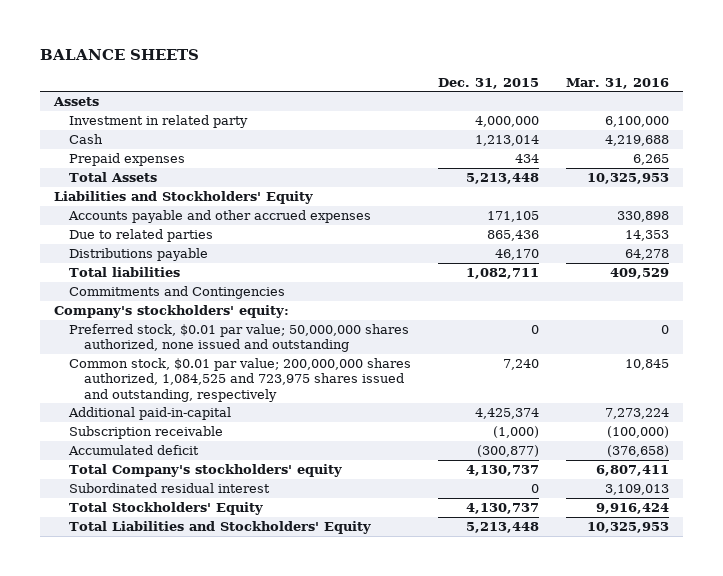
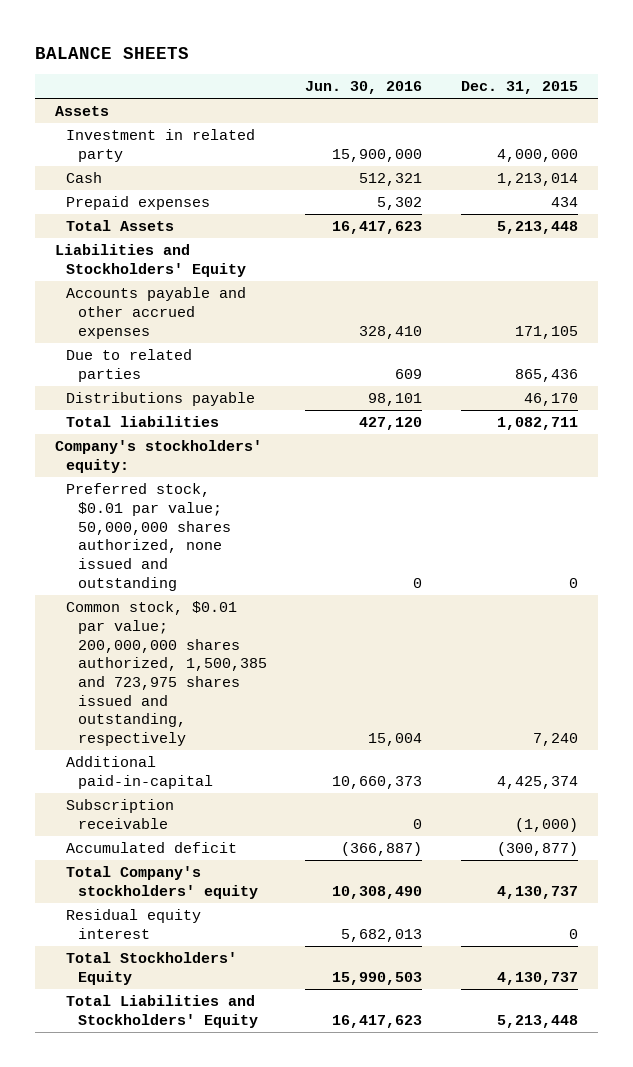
[566,77,670,89] Mar. 31, 2016 -> none
none -> [305,80,423,94] Jun. 30, 2016
[68,285,285,299] Commitments and Contingencies -> none
[68,357,411,402] Common stock, $0.01 par value; 200,000,000 shares authorized, 1,084,525 and 723,975 shares issued and outstanding, respectively -> [66,601,267,747] Common stock, $0.01 par value; 200,000,000 shares authorized, 1,500,385 and 723,975 shares issued and outstanding, respectively
[68,482,270,493] Subordinated residual interest -> [66,909,202,939] Residual equity interest

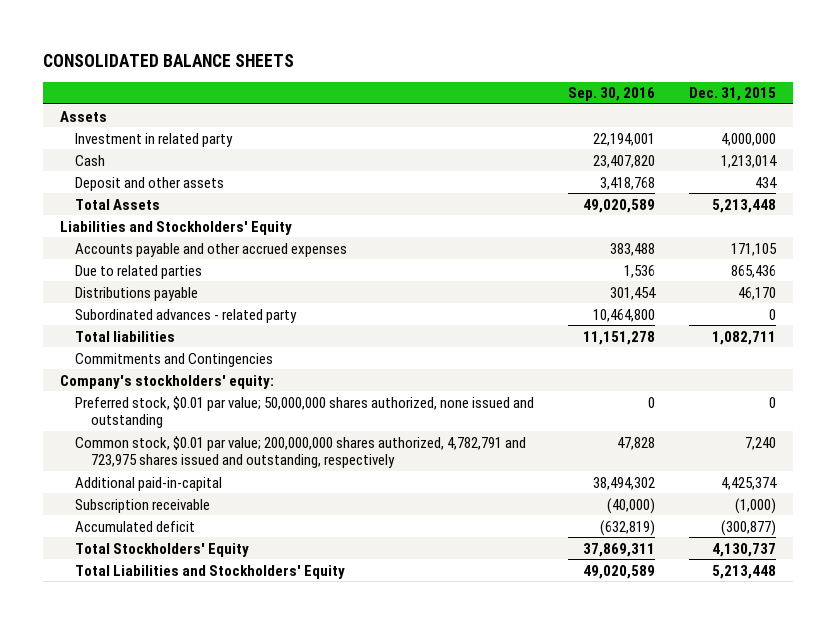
[35,46,190,59] BALANCE SHEETS -> [42,53,294,67] CONSOLIDATED BALANCE SHEETS
[305,80,423,94] Jun. 30, 2016 -> none
none -> [568,87,656,102] Sep. 30, 2016
[66,196,211,211] Prepaid expenses -> [75,176,225,191] Deposit and other assets
none -> [75,308,298,323] Subordinated advances - related party
none -> [75,352,274,367] Commitments and Contingencies
[66,601,267,747] Common stock, $0.01 par value; 200,000,000 shares authorized, 1,500,385 and 723,975 shares issued and outstanding, respectively -> [75,435,527,468] Common stock, $0.01 par value; 200,000,000 shares authorized, 4,782,791 and 723,975 shares issued and outstanding, respectively
[66,866,258,899] Total Company's stockholders' equity -> none
[66,909,202,939] Residual equity interest -> none

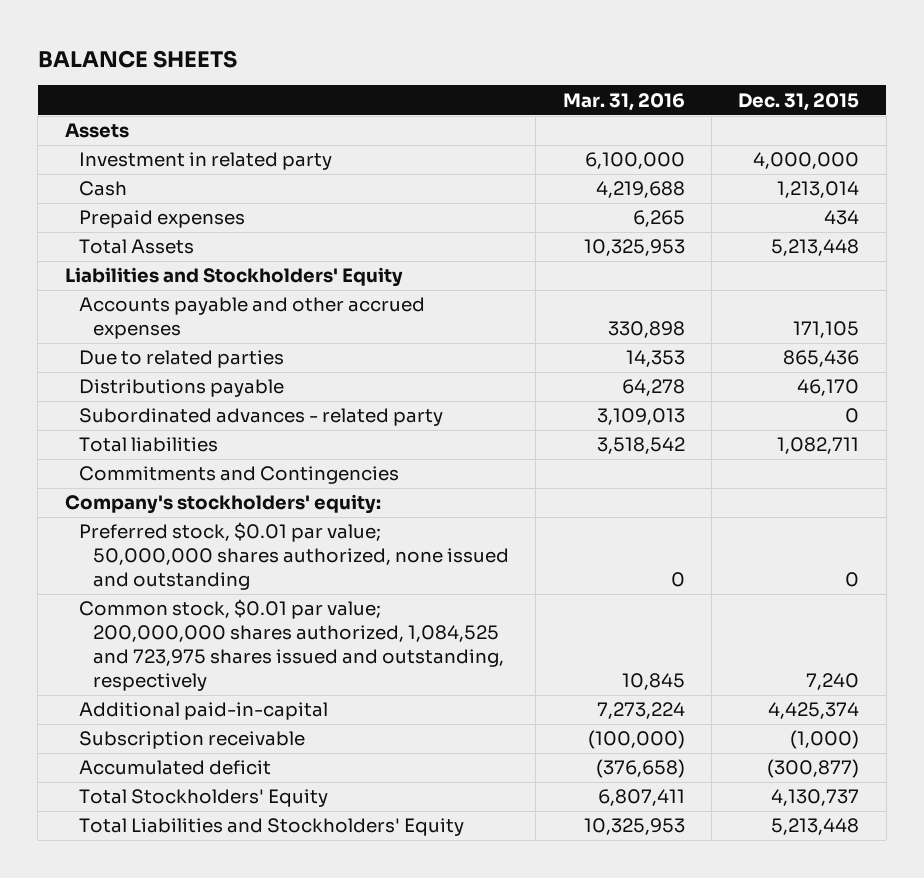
[42,53,294,67] CONSOLIDATED BALANCE SHEETS -> [37,49,237,68] BALANCE SHEETS
[568,87,656,102] Sep. 30, 2016 -> none
none -> [562,92,685,111] Mar. 31, 2016
[75,176,225,191] Deposit and other assets -> [78,210,245,229] Prepaid expenses
[75,435,527,468] Common stock, $0.01 par value; 200,000,000 shares authorized, 4,782,791 and 723,975 shares issued and outstanding, respectively -> [78,599,505,691] Common stock, $0.01 par value; 200,000,000 shares authorized, 1,084,525 and 723,975 shares issued and outstanding, respectively

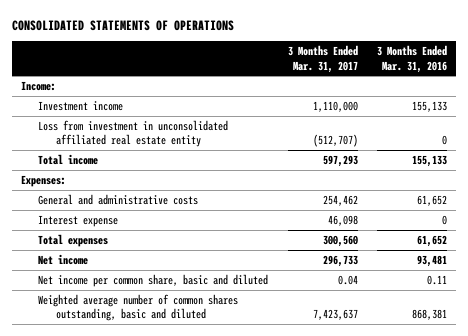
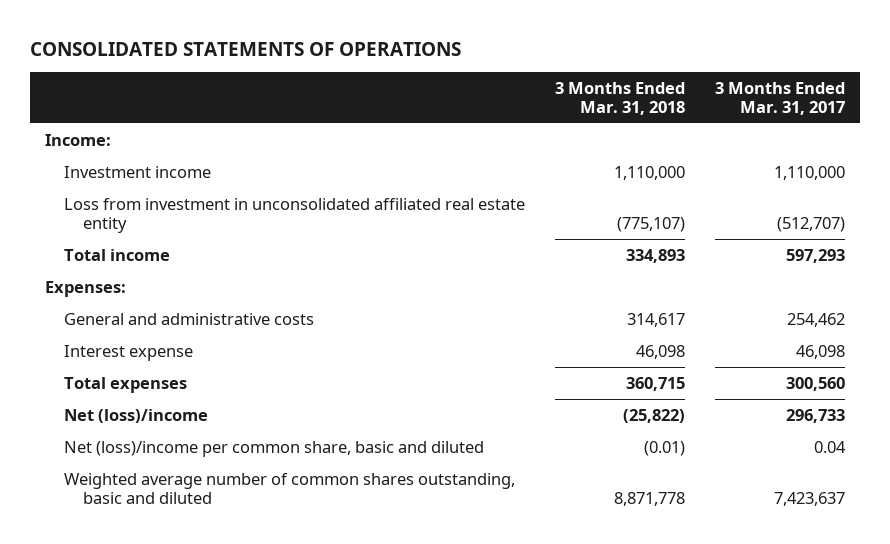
[376,45,447,73] 3 Months Ended Mar. 31, 2016 -> none
none -> [555,81,686,116] 3 Months Ended Mar. 31, 2018
[38,253,89,265] Net income -> [64,408,209,423] Net (loss)/income
[38,273,269,287] Net income per common share, basic and diluted -> [64,440,485,457] Net (loss)/income per common share, basic and diluted

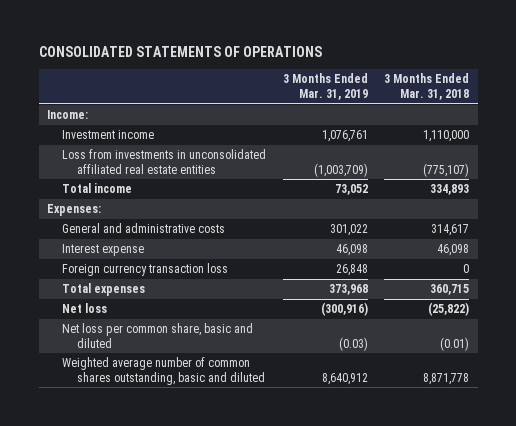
[714,81,845,116] 3 Months Ended Mar. 31, 2017 -> none
none -> [282,73,368,101] 3 Months Ended Mar. 31, 2019
[64,197,526,234] Loss from investment in unconsolidated affiliated real estate entity -> [62,149,267,174] Loss from investments in unconsolidated affiliated real estate entities
none -> [62,263,229,277] Foreign currency transaction loss
[64,408,209,423] Net (loss)/income -> [62,303,108,314] Net loss
[64,440,485,457] Net (loss)/income per common share, basic and diluted -> [62,323,254,348] Net loss per common share, basic and diluted

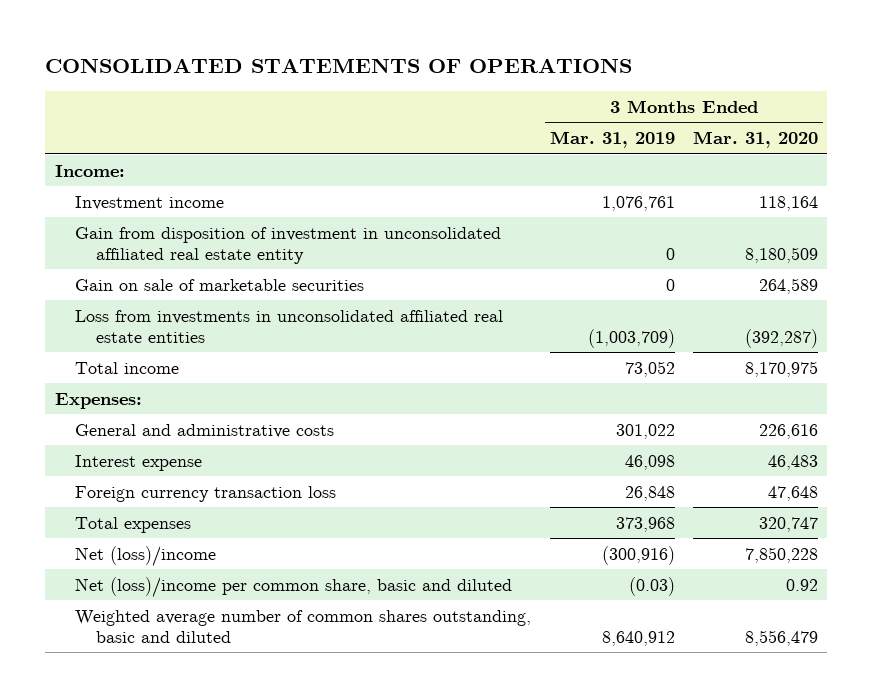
[384,73,470,101] 3 Months Ended Mar. 31, 2018 -> none
none -> [693,131,819,149] Mar. 31, 2020
none -> [75,226,502,264] Gain from disposition of investment in unconsolidated affiliated real estate entity
none -> [75,278,365,291] Gain on sale of marketable securities
[62,303,108,314] Net loss -> [75,545,217,567] Net (loss)/income
[62,323,254,348] Net loss per common share, basic and diluted -> [75,576,513,598] Net (loss)/income per common share, basic and diluted

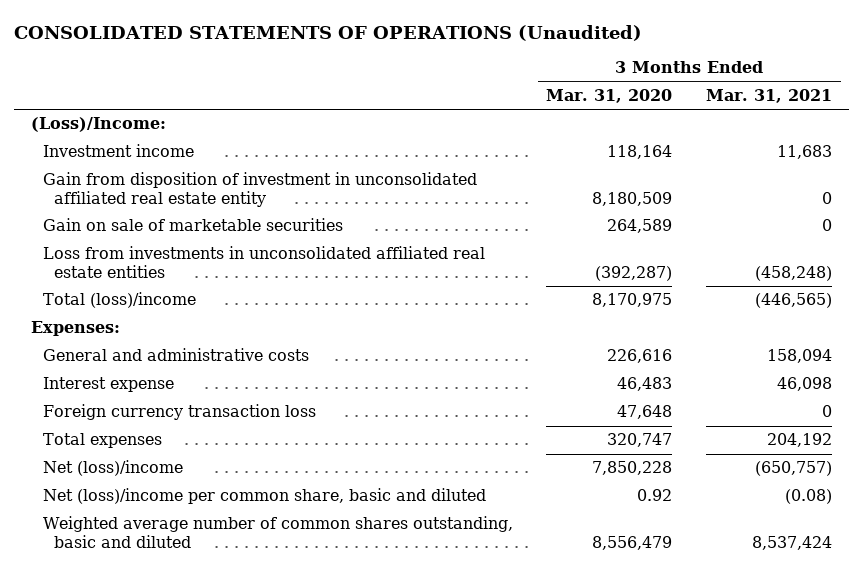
[45,58,633,74] CONSOLIDATED STATEMENTS OF OPERATIONS -> [14,24,643,41] CONSOLIDATED STATEMENTS OF OPERATIONS (Unaudited)
[549,131,675,149] Mar. 31, 2019 -> none
none -> [706,89,833,104] Mar. 31, 2021
[54,164,125,177] Income: -> [31,117,167,133] (Loss)/Income:
[75,361,180,374] Total income -> [42,292,196,309] Total (loss)/income

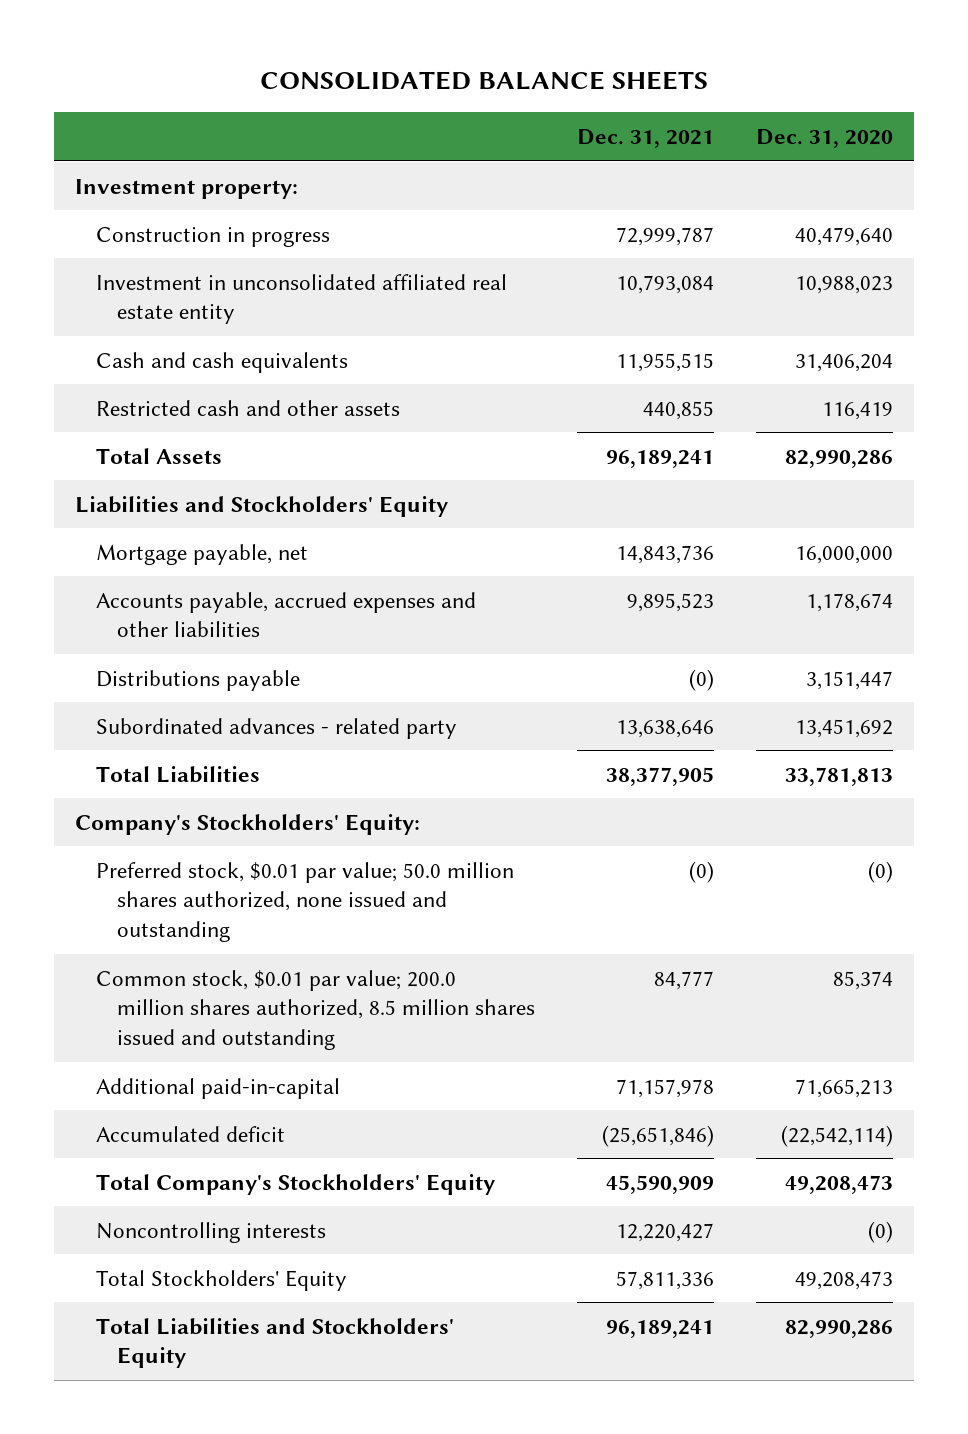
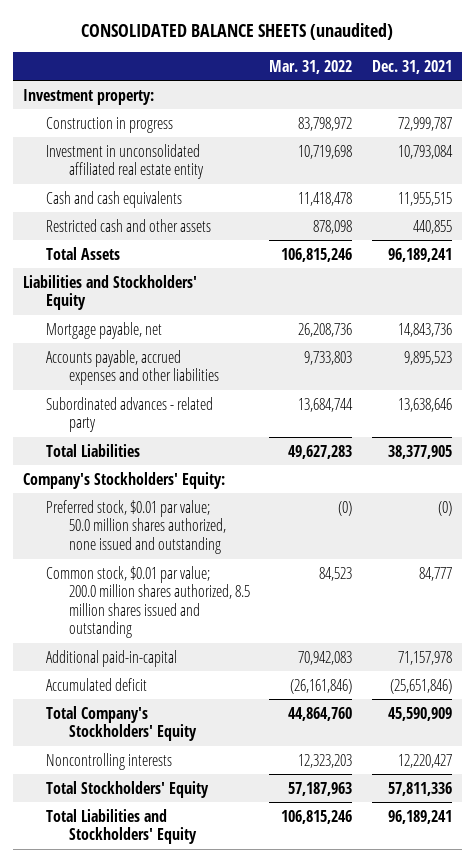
[259,71,708,91] CONSOLIDATED BALANCE SHEETS -> [81,22,394,40] CONSOLIDATED BALANCE SHEETS (unaudited)
[756,128,894,148] Dec. 31, 2020 -> none
none -> [269,59,353,74] Mar. 31, 2022
[95,669,300,691] Distributions payable -> none

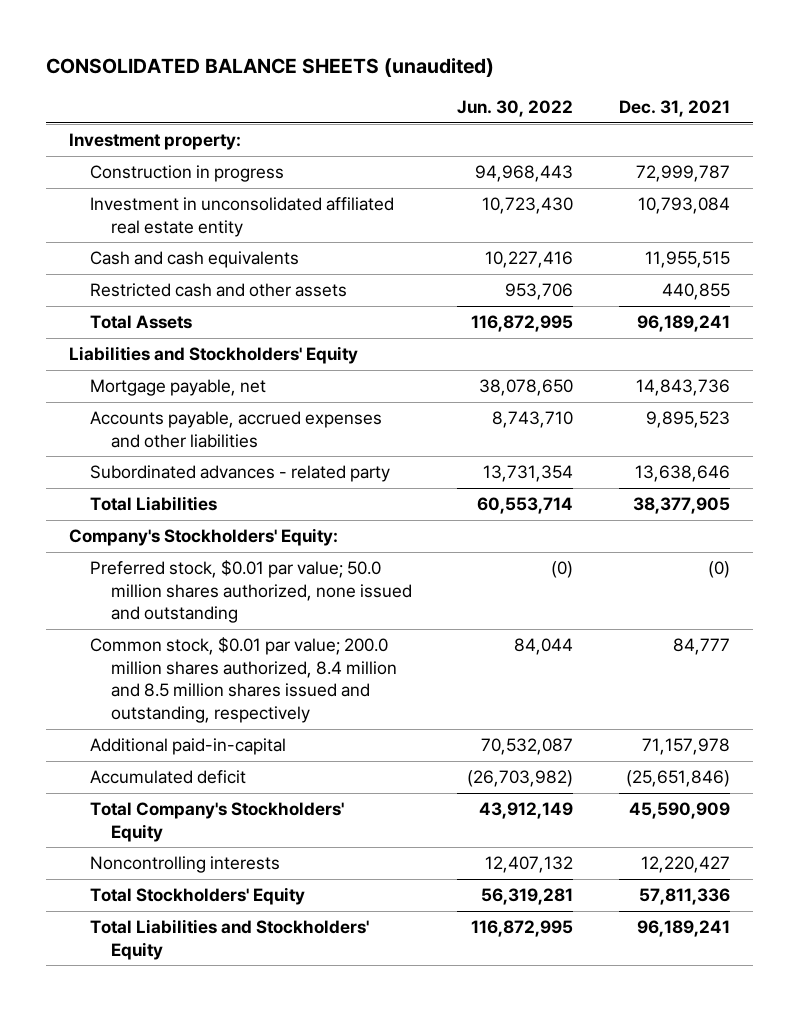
[269,59,353,74] Mar. 31, 2022 -> none
none -> [457,99,574,117] Jun. 30, 2022
[45,565,250,639] Common stock, $0.01 par value; 200.0 million shares authorized, 8.5 million shares issued and outstanding -> [90,637,398,724] Common stock, $0.01 par value; 200.0 million shares authorized, 8.4 million and 8.5 million shares issued and outstanding, respectively

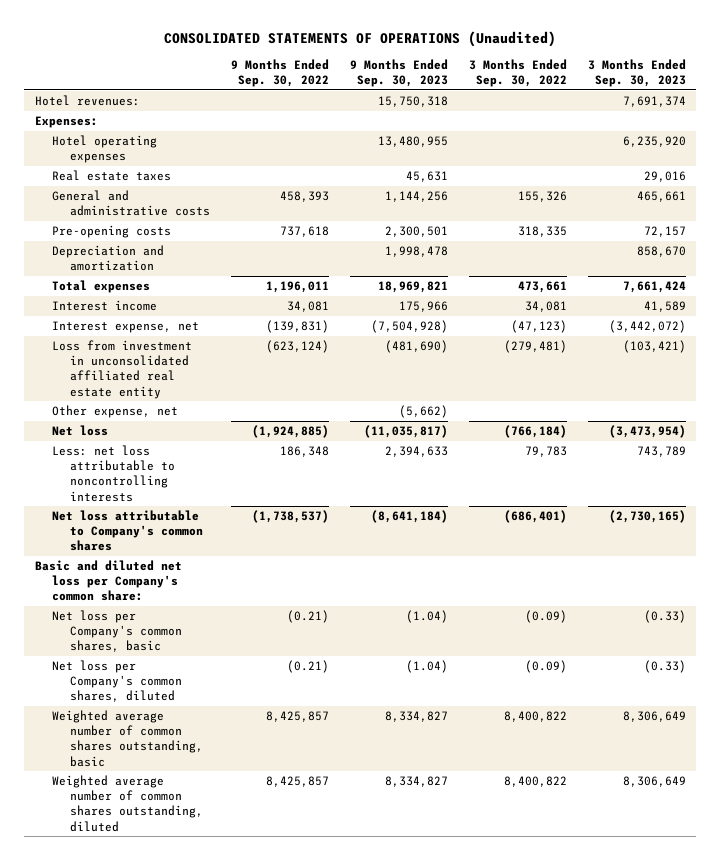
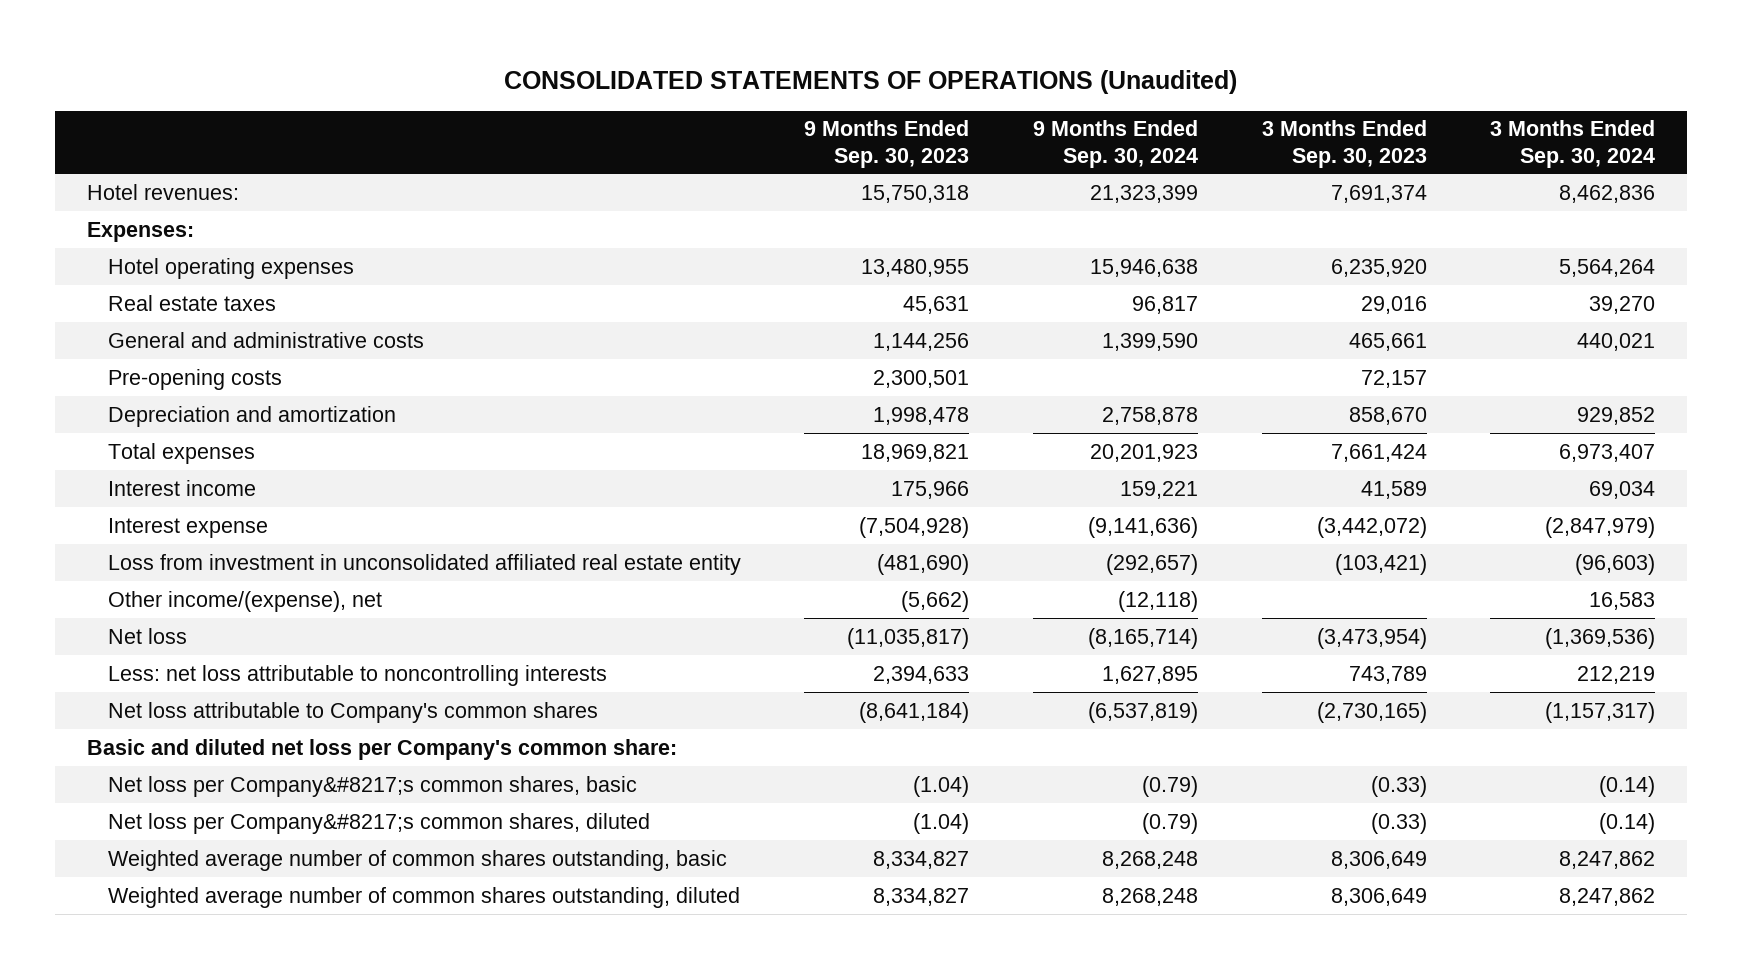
[230,58,329,88] 9 Months Ended Sep. 30, 2022 -> none
[468,58,567,88] 3 Months Ended Sep. 30, 2022 -> none
none -> [1033,120,1199,168] 9 Months Ended Sep. 30, 2024
none -> [1490,120,1656,168] 3 Months Ended Sep. 30, 2024
[52,321,200,334] Interest expense, net -> [107,517,268,538] Interest expense
[52,405,179,419] Other expense, net -> [107,590,382,612] Other income/(expense), net
[52,610,183,653] Net loss per Company's common shares, basic -> [107,775,637,797] Net loss per Company&#8217;s common shares, basic
[52,660,183,703] Net loss per Company's common shares, diluted -> [107,812,650,834] Net loss per Company&#8217;s common shares, diluted

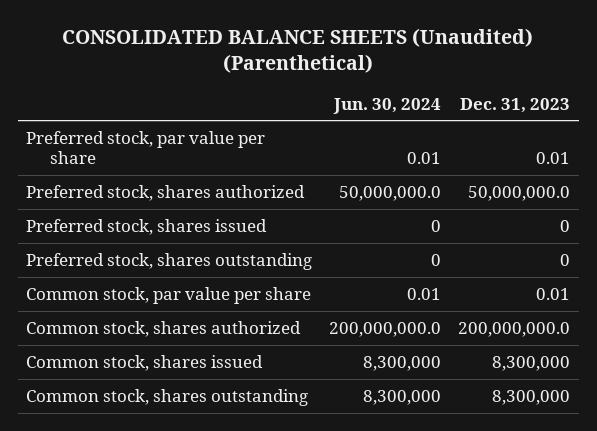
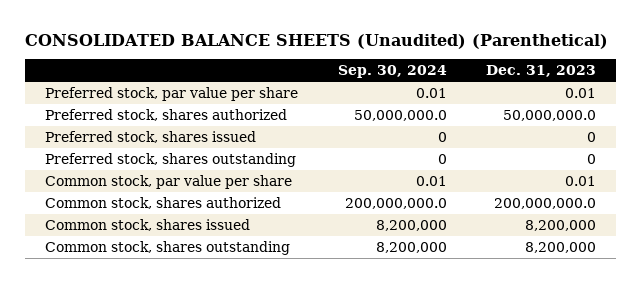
[333,97,442,114] Jun. 30, 2024 -> none
none -> [337,65,447,79] Sep. 30, 2024
[492,355,571,371] 8,300,000 -> [525,219,597,231] 8,200,000
[492,389,571,405] 8,300,000 -> [525,241,597,253] 8,200,000

